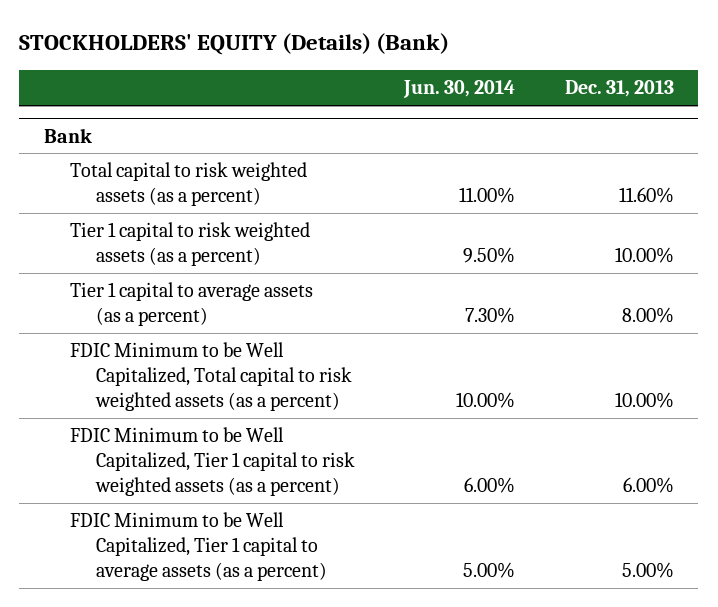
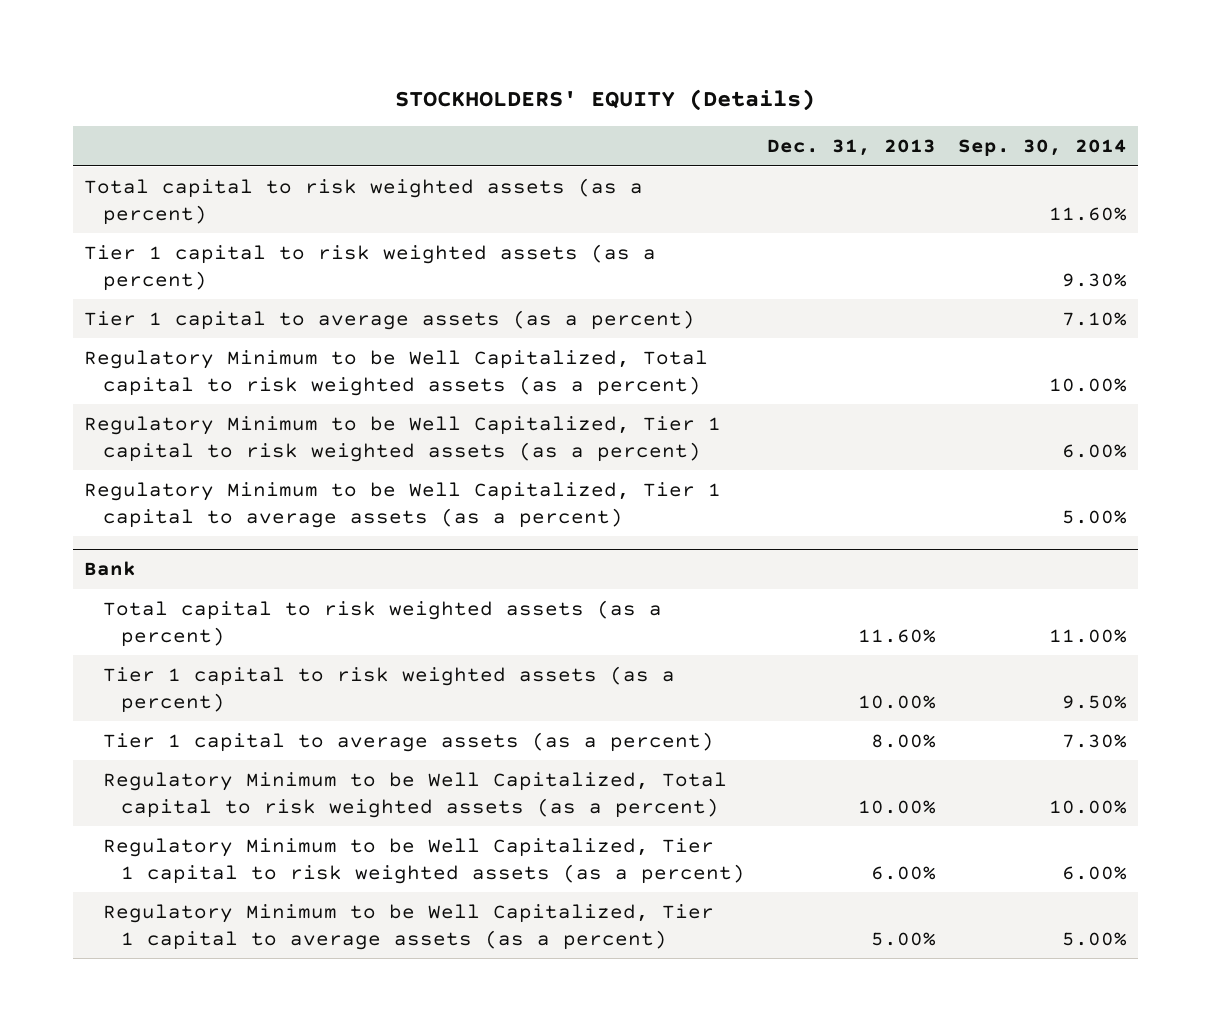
[19,33,450,56] STOCKHOLDERS' EQUITY (Details) (Bank) -> [395,88,816,111] STOCKHOLDERS' EQUITY (Details)
[403,80,516,99] Jun. 30, 2014 -> none
none -> [957,139,1127,157] Sep. 30, 2014
none -> [83,177,643,225] Total capital to risk weighted assets (as a percent)
none -> [83,243,656,291] Tier 1 capital to risk weighted assets (as a percent)
none -> [83,309,695,330] Tier 1 capital to average assets (as a percent)
none -> [83,349,708,396] Regulatory Minimum to be Well Capitalized, Total capital to risk weighted assets (as a percent)
none -> [83,415,721,462] Regulatory Minimum to be Well Capitalized, Tier 1 capital to risk weighted assets (as a percent)
none -> [83,481,721,528] Regulatory Minimum to be Well Capitalized, Tier 1 capital to average assets (as a percent)
[69,342,352,412] FDIC Minimum to be Well Capitalized, Total capital to risk weighted assets (as a percent) -> [102,771,727,818] Regulatory Minimum to be Well Capitalized, Total capital to risk weighted assets (as a percent)
[69,427,355,497] FDIC Minimum to be Well Capitalized, Tier 1 capital to risk weighted assets (as a percent) -> [102,837,746,884] Regulatory Minimum to be Well Capitalized, Tier 1 capital to risk weighted assets (as a percent)
[69,512,327,582] FDIC Minimum to be Well Capitalized, Tier 1 capital to average assets (as a percent) -> [102,903,714,950] Regulatory Minimum to be Well Capitalized, Tier 1 capital to average assets (as a percent)

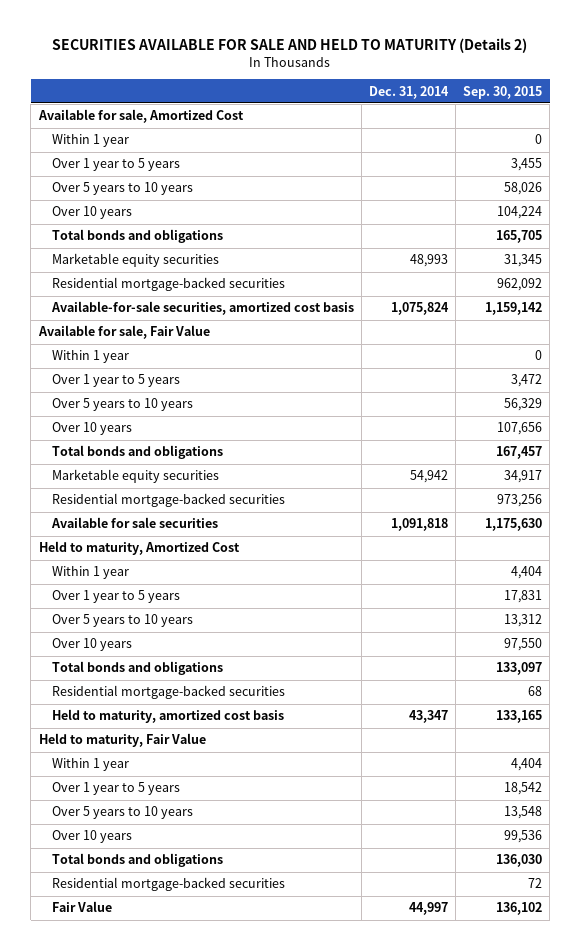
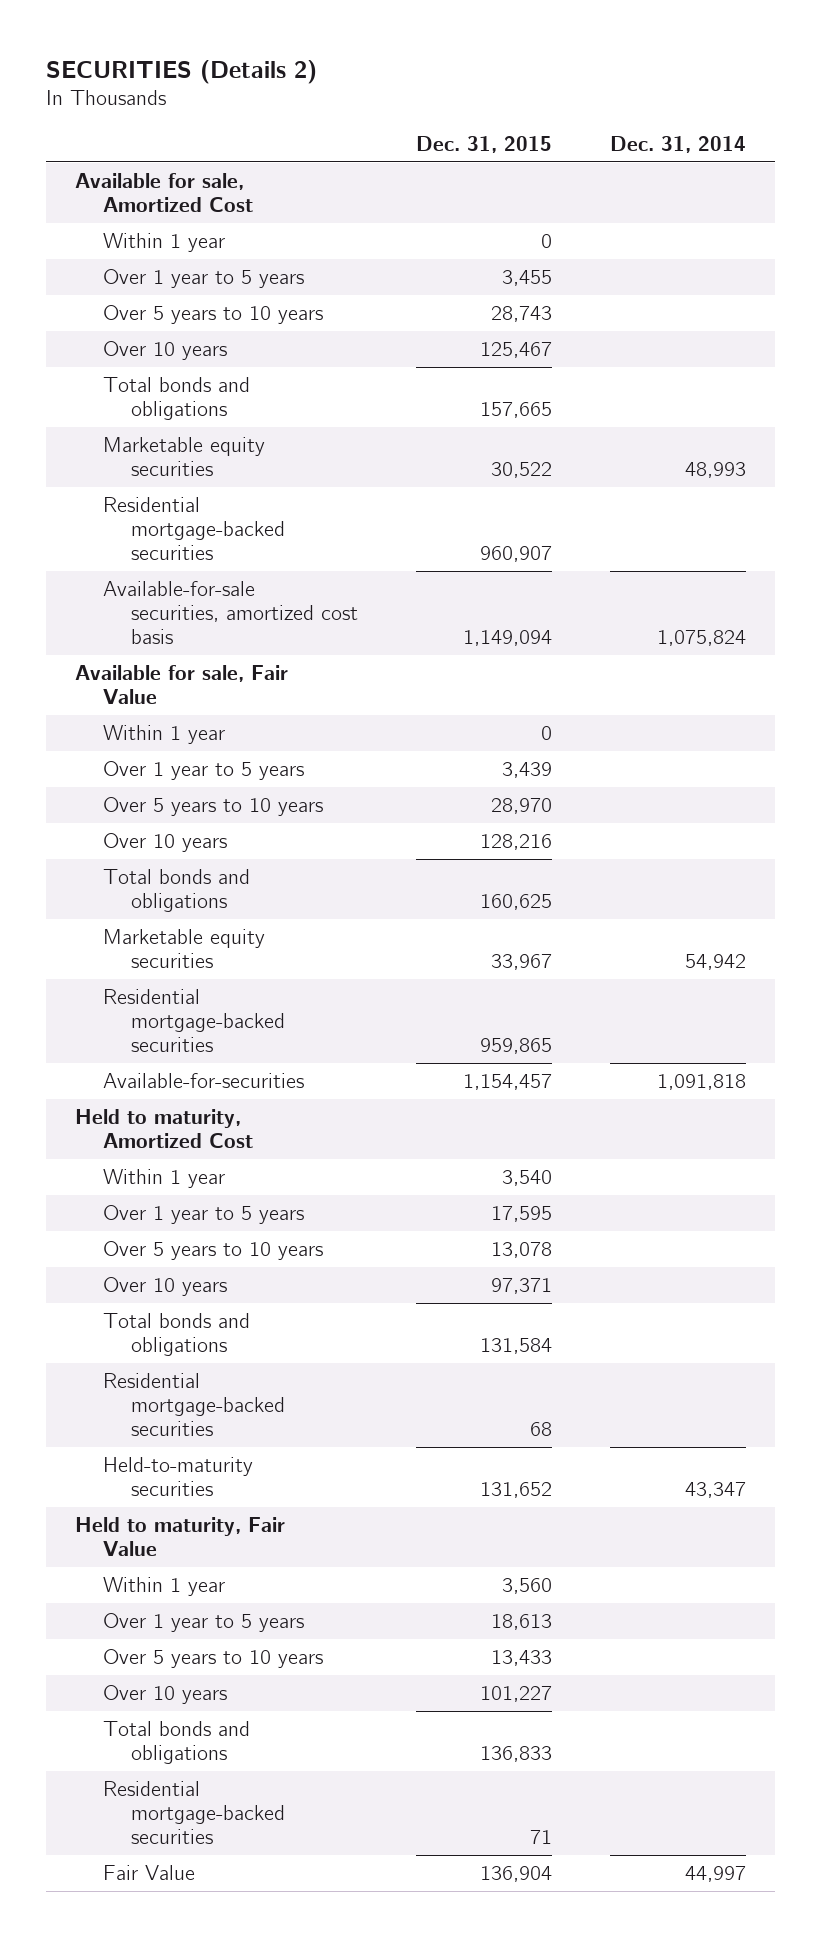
[52,38,528,54] SECURITIES AVAILABLE FOR SALE AND HELD TO MATURITY (Details 2) -> [46,59,318,84] SECURITIES (Details 2)
[463,85,543,99] Sep. 30, 2015 -> none
none -> [415,135,552,153] Dec. 31, 2015
[50,517,218,529] Available for sale securities -> [102,1073,304,1089] Available-for-securities
[51,709,284,724] Held to maturity, amortized cost basis -> [102,1457,253,1496] Held-to-maturity securities

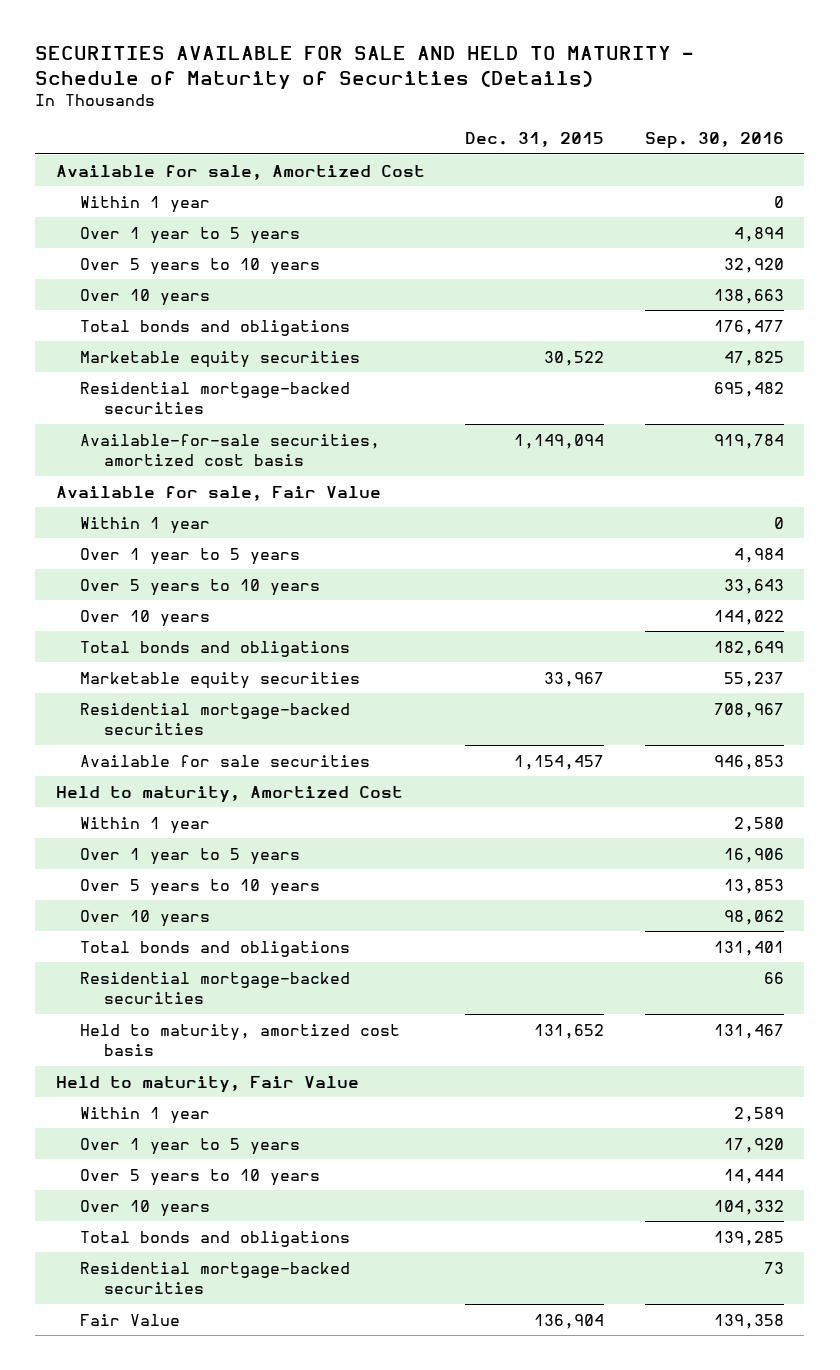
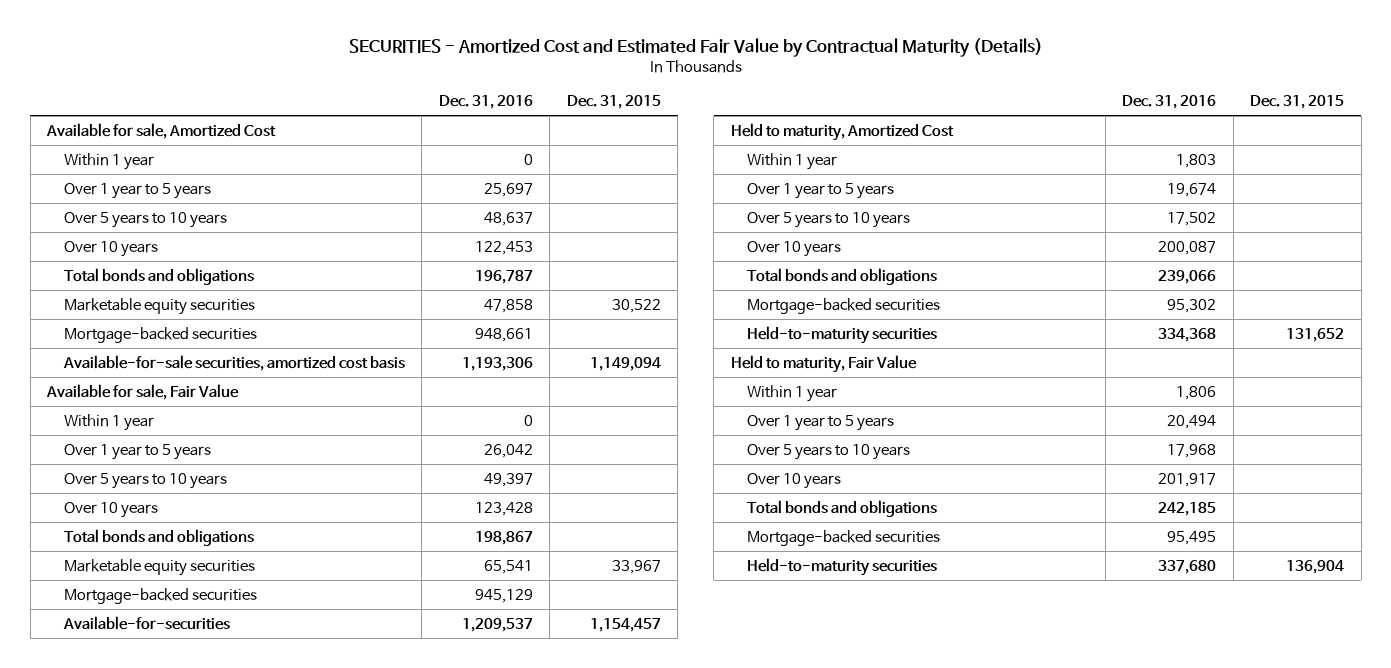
[35,46,694,89] SECURITIES AVAILABLE FOR SALE AND HELD TO MATURITY - Schedule of Maturity of Securities (Details) -> [348,38,1043,58] SECURITIES - Amortized Cost and Estimated Fair Value by Contractual Maturity (Details)
[644,131,784,149] Sep. 30, 2016 -> none
none -> [438,94,533,109] Dec. 31, 2016
[79,381,350,415] Residential mortgage-backed securities -> [63,326,257,343] Mortgage-backed securities
[79,702,350,736] Residential mortgage-backed securities -> [63,587,257,604] Mortgage-backed securities
[79,754,370,767] Available for sale securities -> [62,615,230,630] Available-for-securities
[79,971,350,1005] Residential mortgage-backed securities -> [747,297,941,314] Mortgage-backed securities
[79,1023,400,1057] Held to maturity, amortized cost basis -> [747,325,938,344] Held-to-maturity securities
[79,1261,350,1295] Residential mortgage-backed securities -> [747,529,941,546] Mortgage-backed securities
[79,1313,180,1326] Fair Value -> [747,557,938,576] Held-to-maturity securities

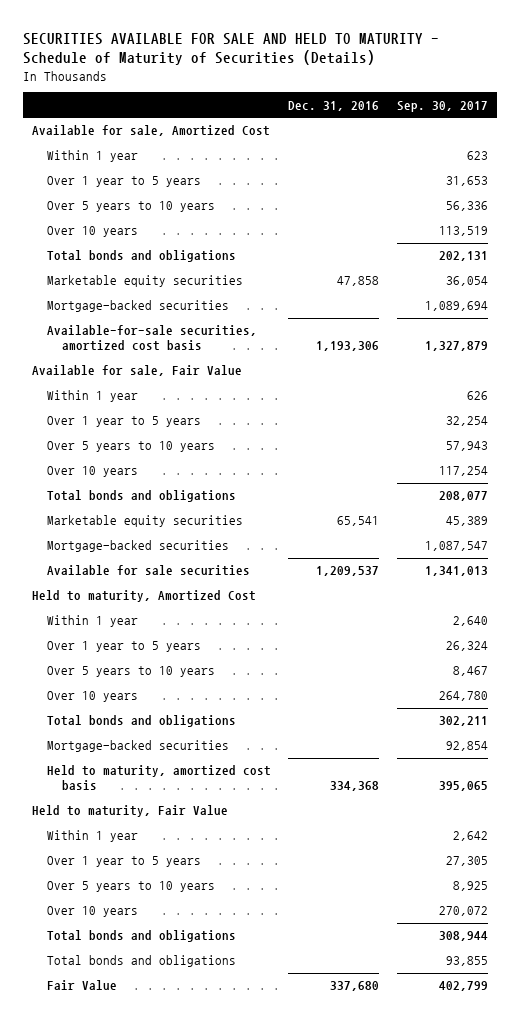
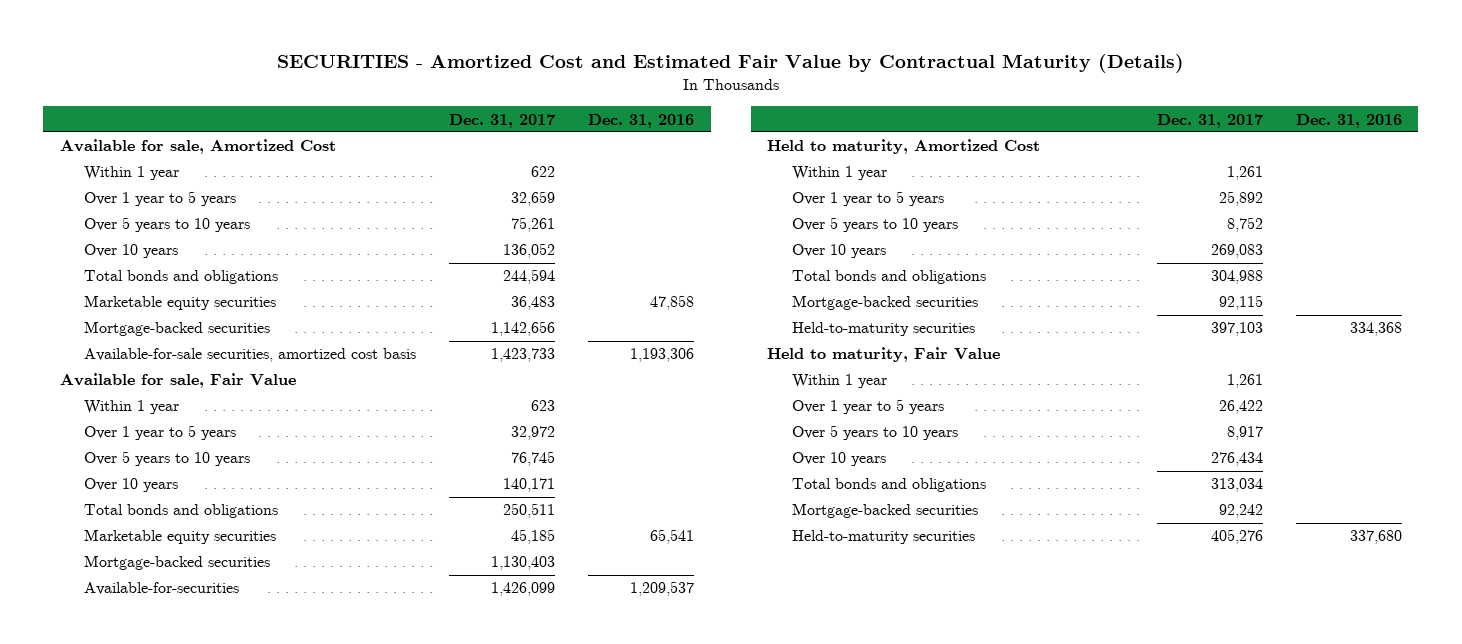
[23,32,440,66] SECURITIES AVAILABLE FOR SALE AND HELD TO MATURITY - Schedule of Maturity of Securities (Details) -> [276,54,1184,74] SECURITIES - Amortized Cost and Estimated Fair Value by Contractual Maturity (Details)
[396,100,488,112] Sep. 30, 2017 -> none
none -> [449,113,556,128] Dec. 31, 2017
[46,565,250,577] Available for sale securities -> [84,582,240,596] Available-for-securities
[46,765,271,791] Held to maturity, amortized cost basis -> [791,322,975,337] Held-to-maturity securities
[46,955,236,968] Total bonds and obligations -> [791,503,978,519] Mortgage-backed securities
[46,980,117,991] Fair Value -> [791,530,975,545] Held-to-maturity securities

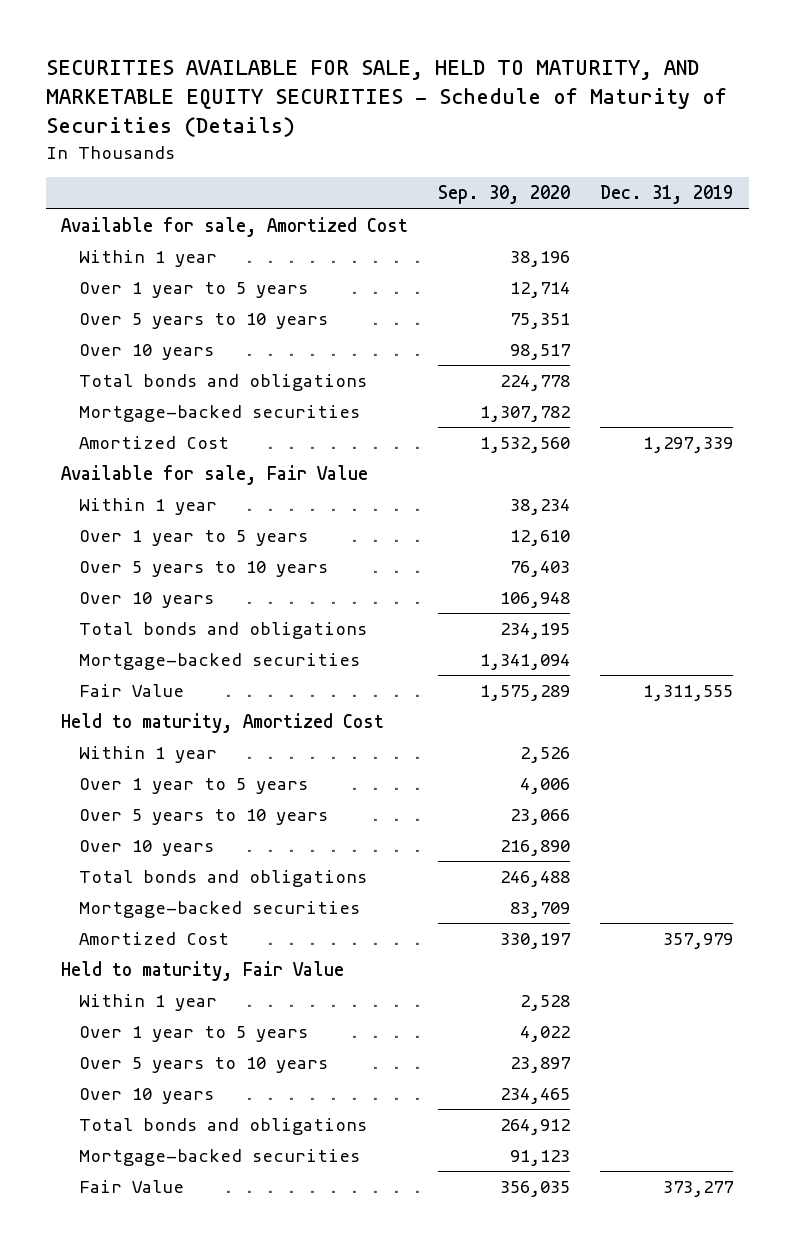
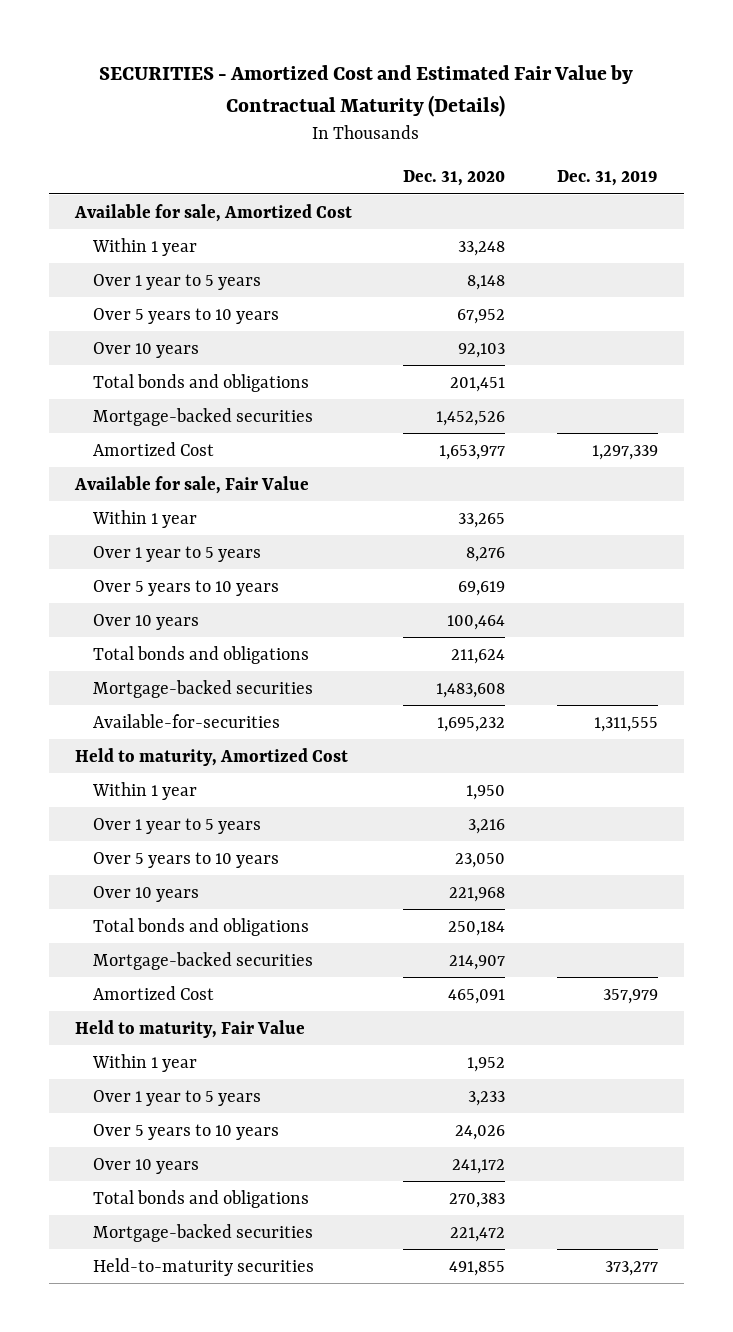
[46,60,728,138] SECURITIES AVAILABLE FOR SALE, HELD TO MATURITY, AND MARKETABLE EQUITY SECURITIES - Schedule of Maturity of Securities (Details) -> [99,65,634,117] SECURITIES - Amortized Cost and Estimated Fair Value by Contractual Maturity (Details)
[438,185,571,205] Sep. 30, 2020 -> none
none -> [403,170,506,187] Dec. 31, 2020
[78,684,184,698] Fair Value -> [93,713,281,728] Available-for-securities
[78,1180,184,1194] Fair Value -> [93,1257,315,1276] Held-to-maturity securities

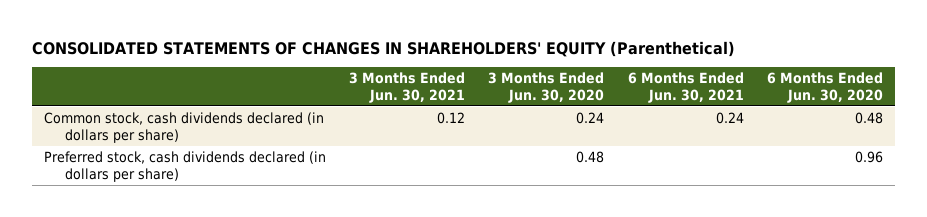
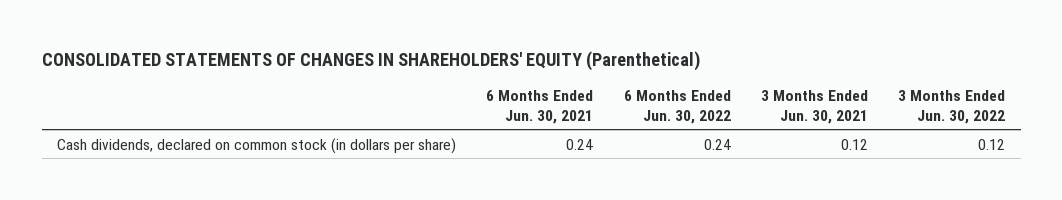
[488,72,605,104] 3 Months Ended Jun. 30, 2020 -> none
[766,72,883,104] 6 Months Ended Jun. 30, 2020 -> none
none -> [623,89,731,124] 6 Months Ended Jun. 30, 2022
none -> [898,89,1006,124] 3 Months Ended Jun. 30, 2022
[43,150,326,182] Preferred stock, cash dividends declared (in dollars per share) -> none
[43,111,324,143] Common stock, cash dividends declared (in dollars per share) -> [57,137,457,154] Cash dividends, declared on common stock (in dollars per share)

